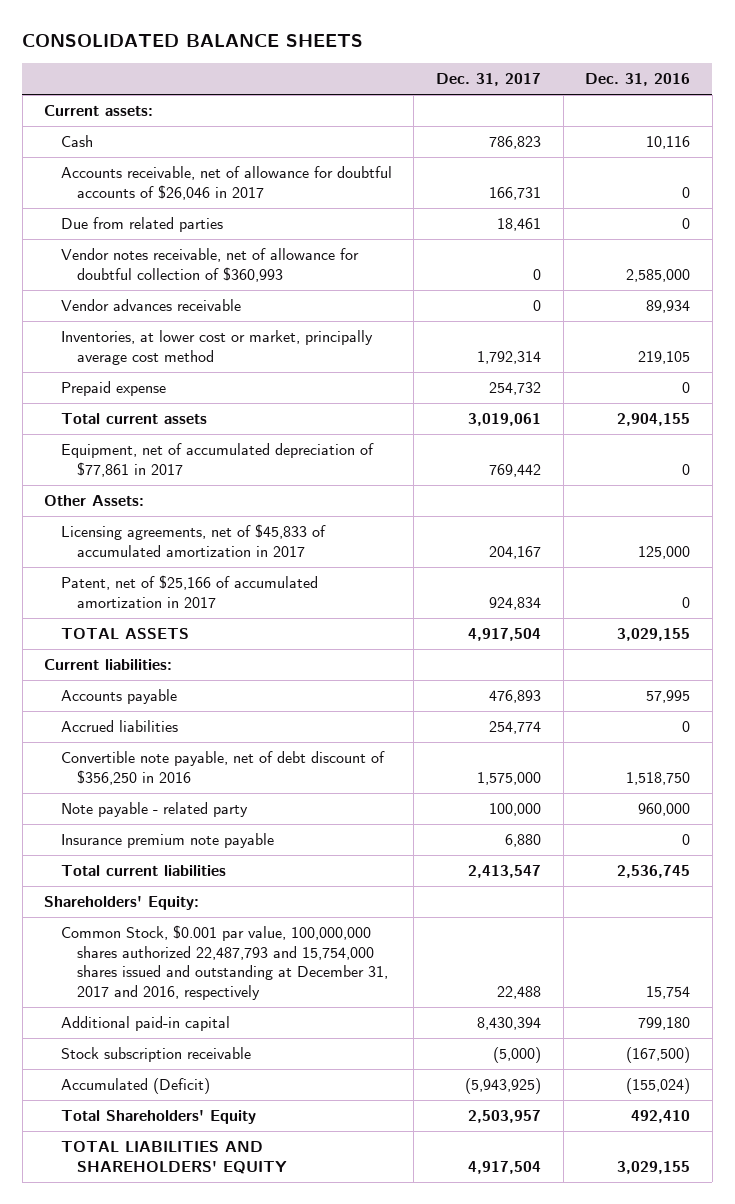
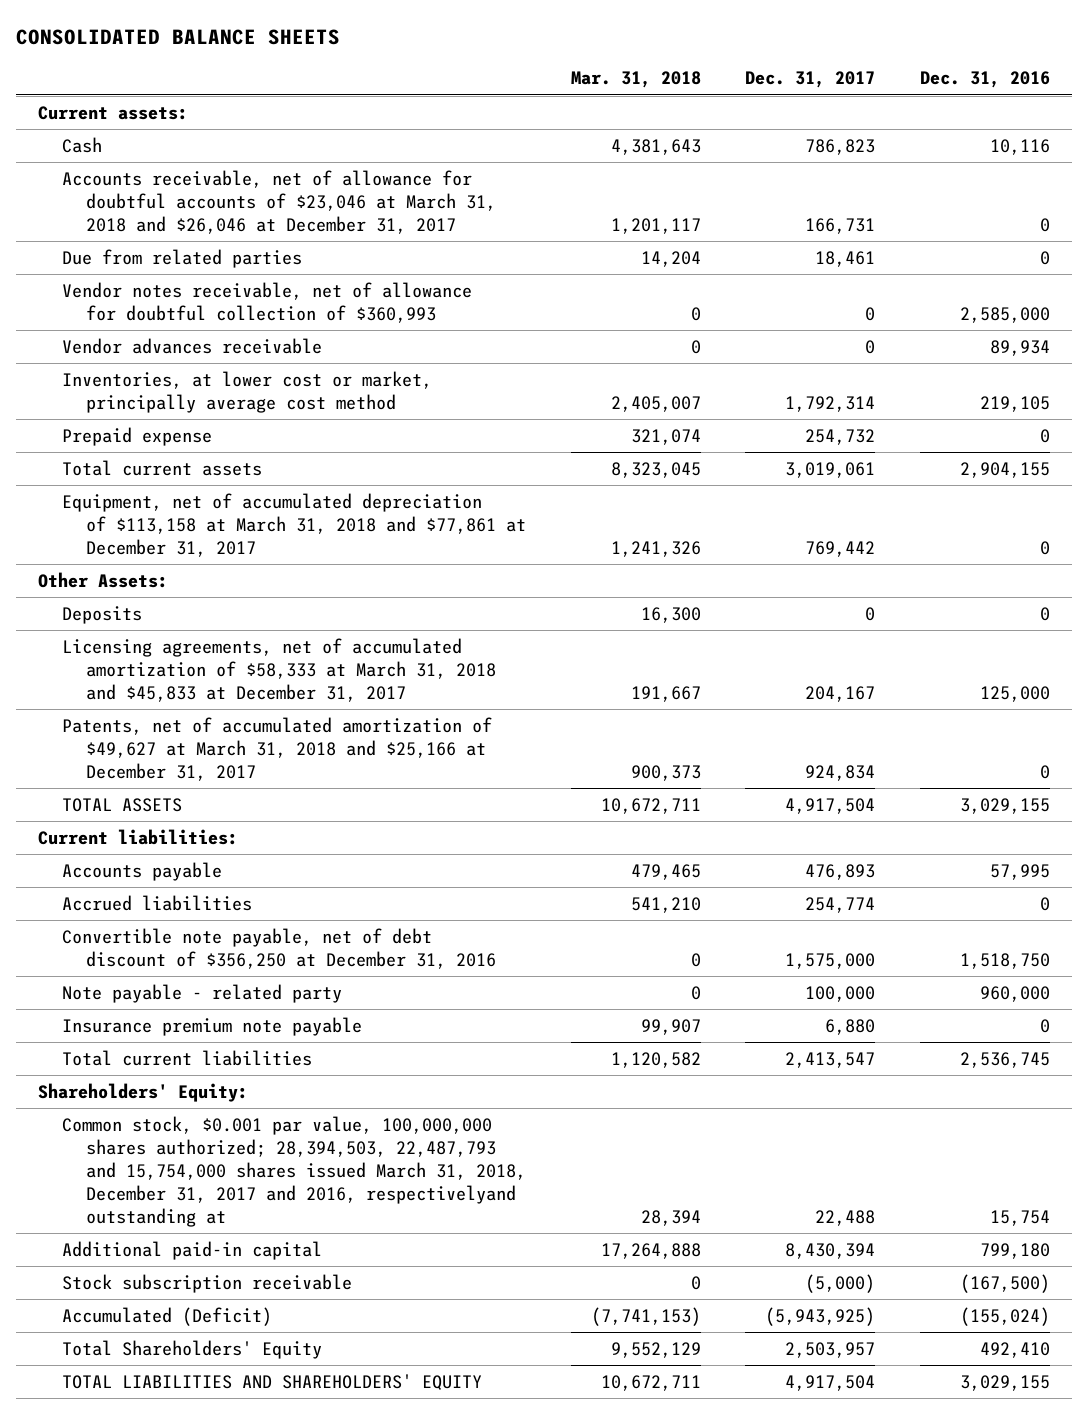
none -> [570,71,701,89] Mar. 31, 2018
[60,166,392,200] Accounts receivable, net of allowance for doubtful accounts of $26,046 in 2017 -> [62,169,497,234] Accounts receivable, net of allowance for doubtful accounts of $23,046 at March 31, 2018 and $26,046 at December 31, 2017
[60,443,374,477] Equipment, net of accumulated depreciation of $77,861 in 2017 -> [62,492,527,557] Equipment, net of accumulated depreciation of $113,158 at March 31, 2018 and $77,861 at December 31, 2017
none -> [62,605,143,624] Deposits
[60,524,326,557] Licensing agreements, net of $45,833 of accumulated amortization in 2017 -> [62,637,497,702] Licensing agreements, net of accumulated amortization of $58,333 at March 31, 2018 and $45,833 at December 31, 2017
[60,575,318,608] Patent, net of $25,166 of accumulated amortization in 2017 -> [62,716,493,781] Patents, net of accumulated amortization of $49,627 at March 31, 2018 and $25,166 at December 31, 2017
[60,751,385,785] Convertible note payable, net of debt discount of $356,250 in 2016 -> [62,927,497,969] Convertible note payable, net of debt discount of $356,250 at December 31, 2016
[60,925,389,1001] Common Stock, $0.001 par value, 100,000,000 shares authorized 22,487,793 and 15,754,000 shares issued and outstanding at December 31, 2017 and 2016, respectively -> [62,1115,527,1227] Common stock, $0.001 par value, 100,000,000 shares authorized; 28,394,503, 22,487,793 and 15,754,000 shares issued March 31, 2018, December 31, 2017 and 2016, respectivelyand outstanding at

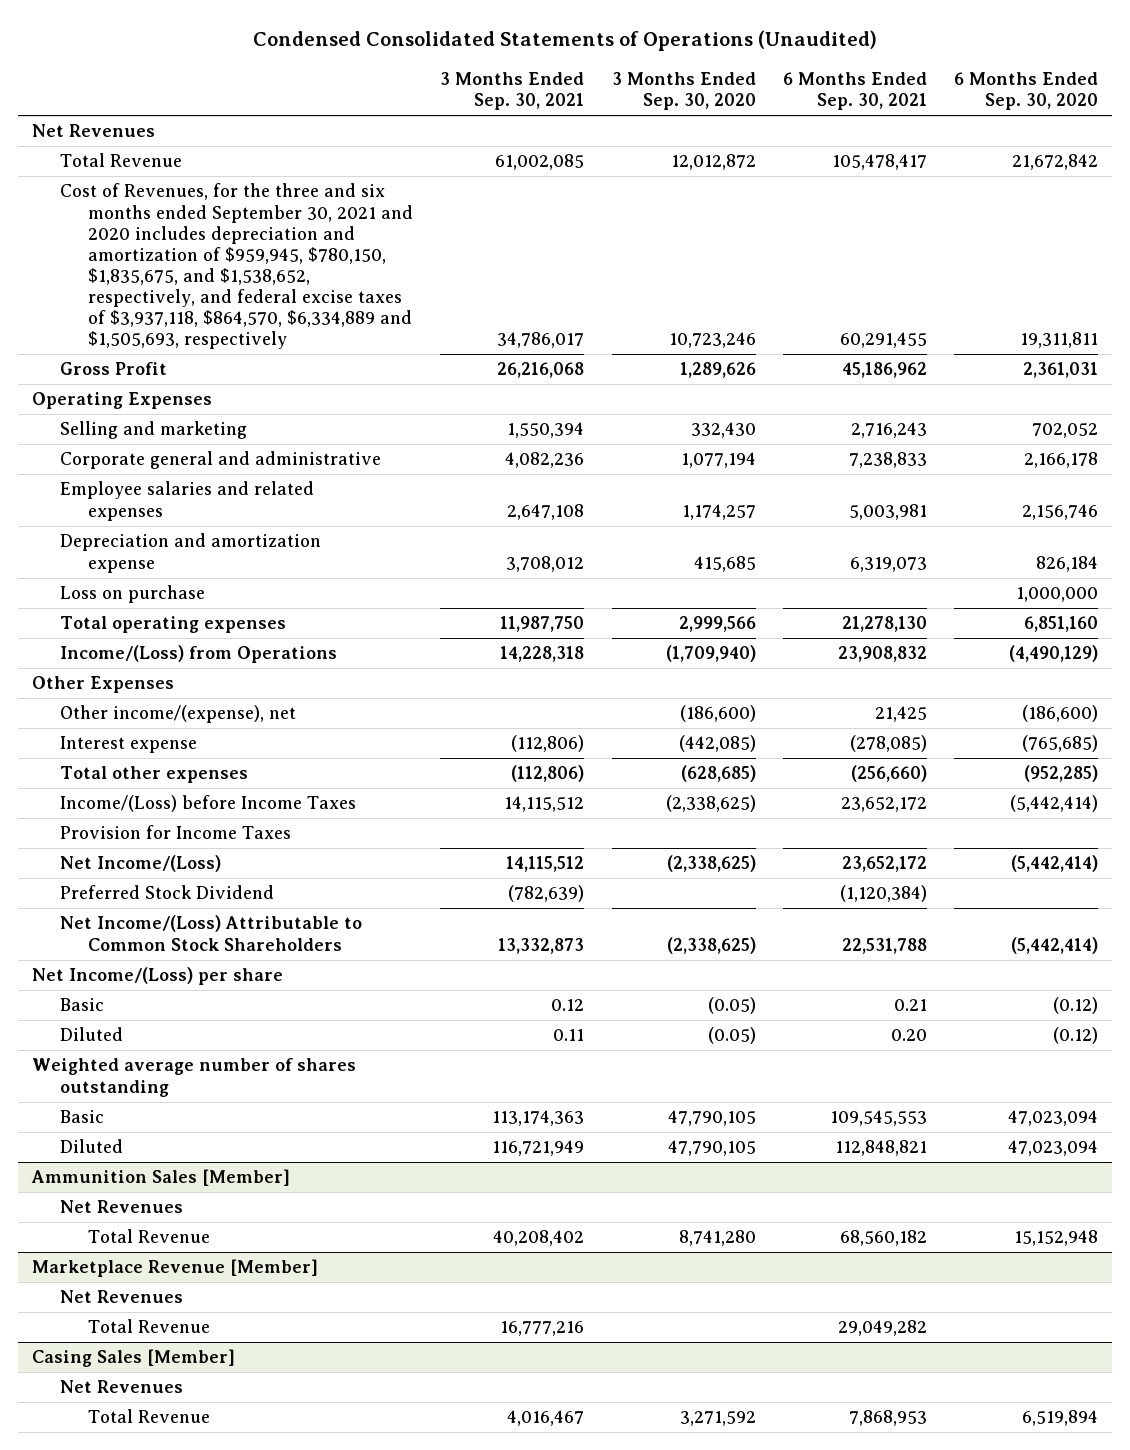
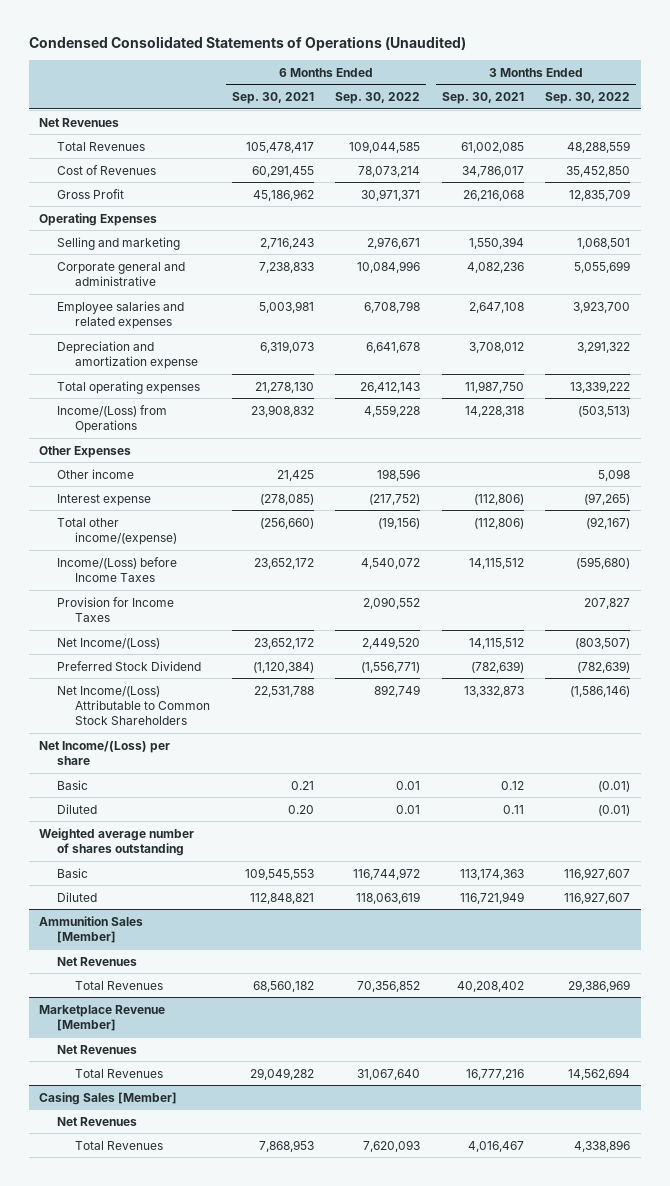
[611,71,756,111] 3 Months Ended Sep. 30, 2020 -> none
[954,71,1099,111] 6 Months Ended Sep. 30, 2020 -> none
none -> [335,91,421,104] Sep. 30, 2022
none -> [545,91,631,104] Sep. 30, 2022
[59,153,182,168] Total Revenue -> [57,141,146,151] Total Revenues
[59,183,413,350] Cost of Revenues, for the three and six months ended September 30, 2021 and 2020 includes depreciation and amortization of $959,945, $780,150, $1,835,675, and $1,538,652, respectively, and federal excise taxes of $3,937,118, $864,570, $6,334,889 and $1,505,693, respectively -> [57,164,157,175] Cost of Revenues
[59,585,205,604] Loss on purchase -> none
[59,705,296,724] Other income/(expense), net -> [57,468,135,479] Other income
[59,766,248,784] Total other expenses -> [57,517,178,545] Total other income/(expense)
[87,1229,210,1244] Total Revenue -> [75,980,164,990] Total Revenues
[87,1319,210,1334] Total Revenue -> [75,1068,164,1078] Total Revenues
[87,1409,210,1424] Total Revenue -> [75,1140,164,1150] Total Revenues

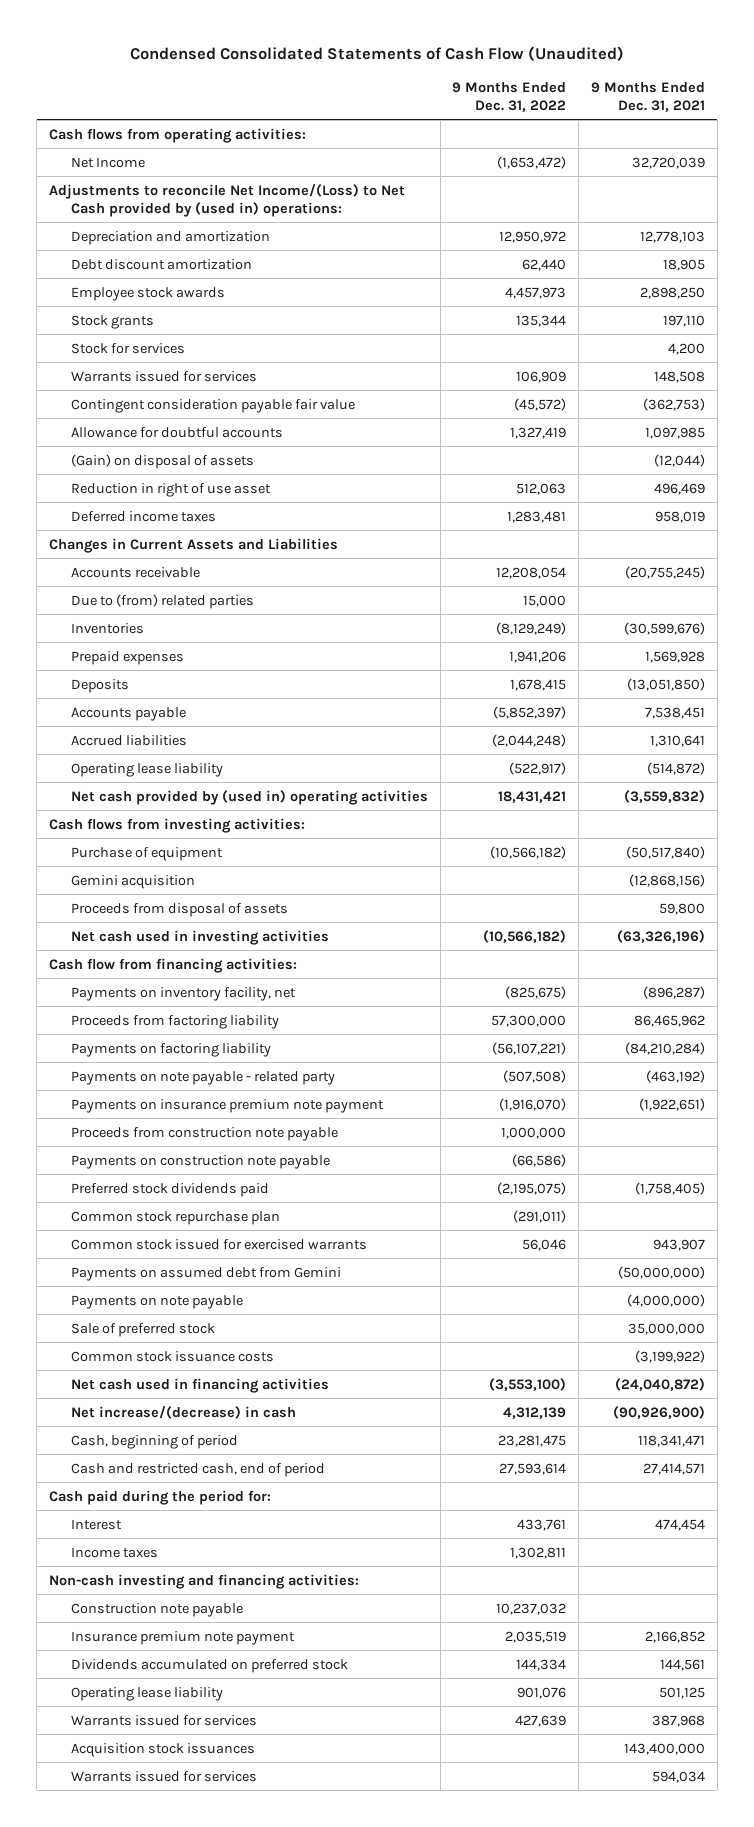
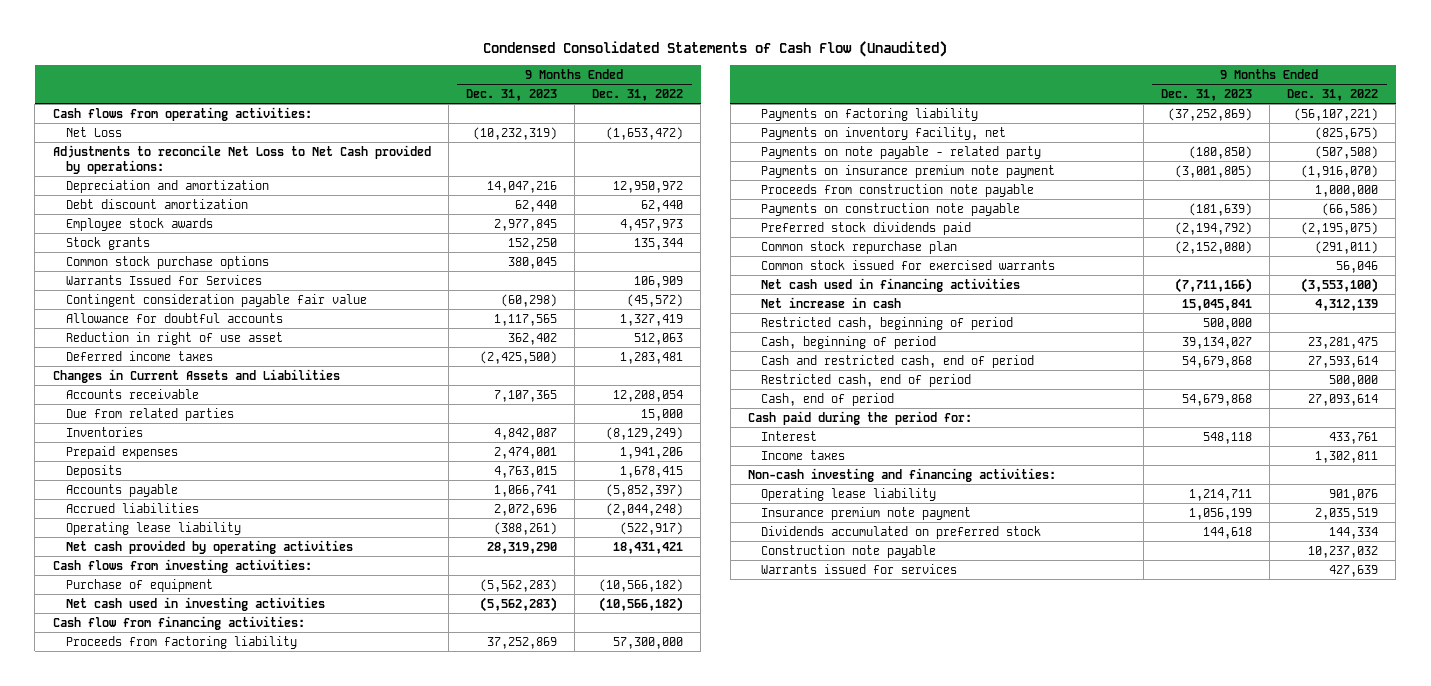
[591,81,706,112] 9 Months Ended Dec. 31, 2021 -> none
none -> [465,88,557,101] Dec. 31, 2023
[70,156,145,168] Net Income -> [66,126,123,137] Net Loss
[48,183,405,217] Adjustments to reconcile Net Income/(Loss) to Net Cash provided by (used in) operations: -> [52,144,431,174] Adjustments to reconcile Net Loss to Net Cash provided by operations:
[70,342,185,354] Stock for services -> none
none -> [66,255,270,269] Common stock purchase options
[70,370,257,382] Warrants issued for services -> [66,274,263,285] Warrants Issued for Services
[70,453,254,469] (Gain) on disposal of assets -> none
[70,593,254,609] Due to (from) related parties -> [66,407,235,421] Due from related parties
[70,789,428,805] Net cash provided by (used in) operating activities -> [66,539,354,554] Net cash provided by operating activities
[70,874,195,889] Gemini acquisition -> none
[70,902,288,917] Proceeds from disposal of assets -> none
[70,986,296,1001] Payments on inventory facility, net -> [761,126,1007,140] Payments on inventory facility, net
[70,1266,341,1281] Payments on assumed debt from Gemini -> none
[70,1294,243,1309] Payments on note payable -> none
[70,1322,215,1337] Sale of preferred stock -> none
[70,1350,274,1362] Common stock issuance costs -> none
[70,1405,296,1419] Net increase/(decrease) in cash -> [761,296,902,308] Net increase in cash
none -> [761,316,1014,330] Restricted cash, beginning of period
none -> [761,373,972,387] Restricted cash, end of period
none -> [761,392,895,406] Cash, end of period
[70,1686,223,1701] Operating lease liability -> [761,487,937,501] Operating lease liability
[70,1602,243,1617] Construction note payable -> [761,544,937,558] Construction note payable
[70,1742,255,1757] Acquisition stock issuances -> none
[70,1770,257,1782] Warrants issued for services -> none

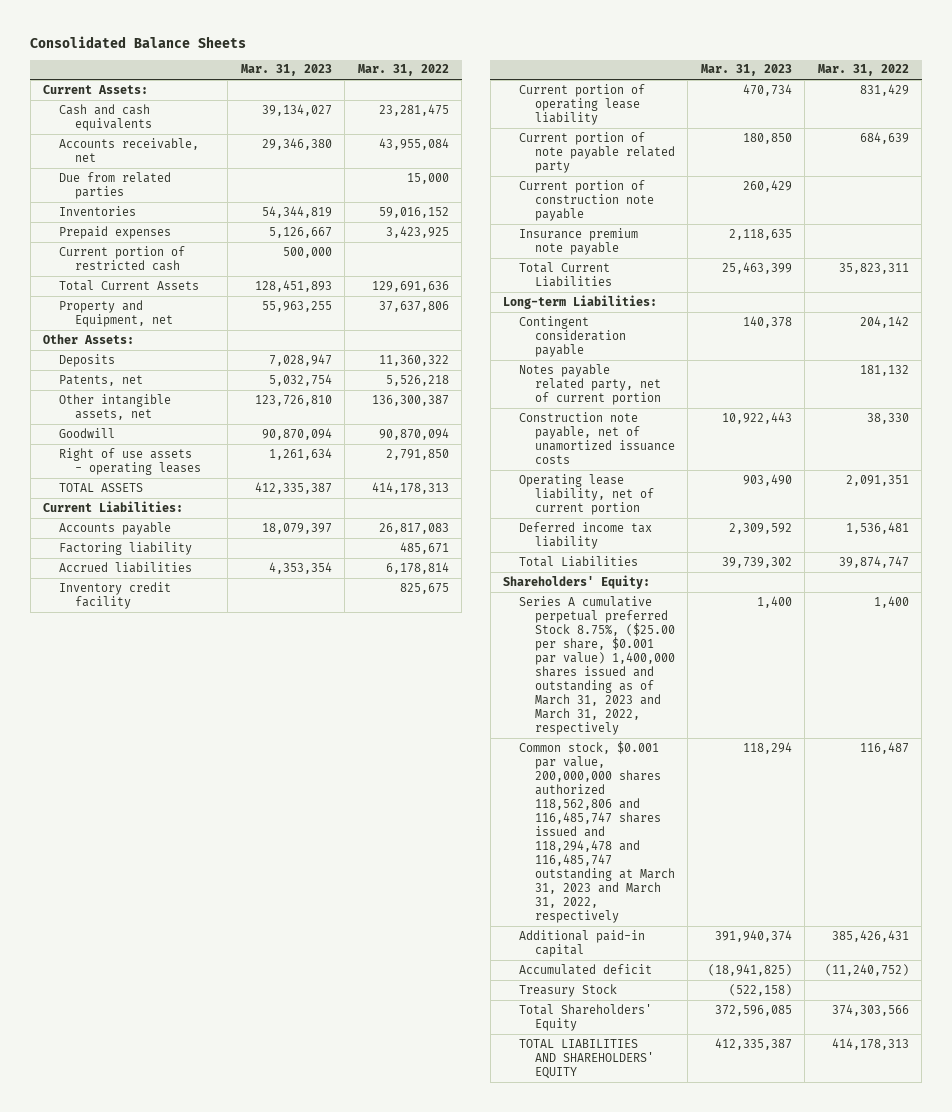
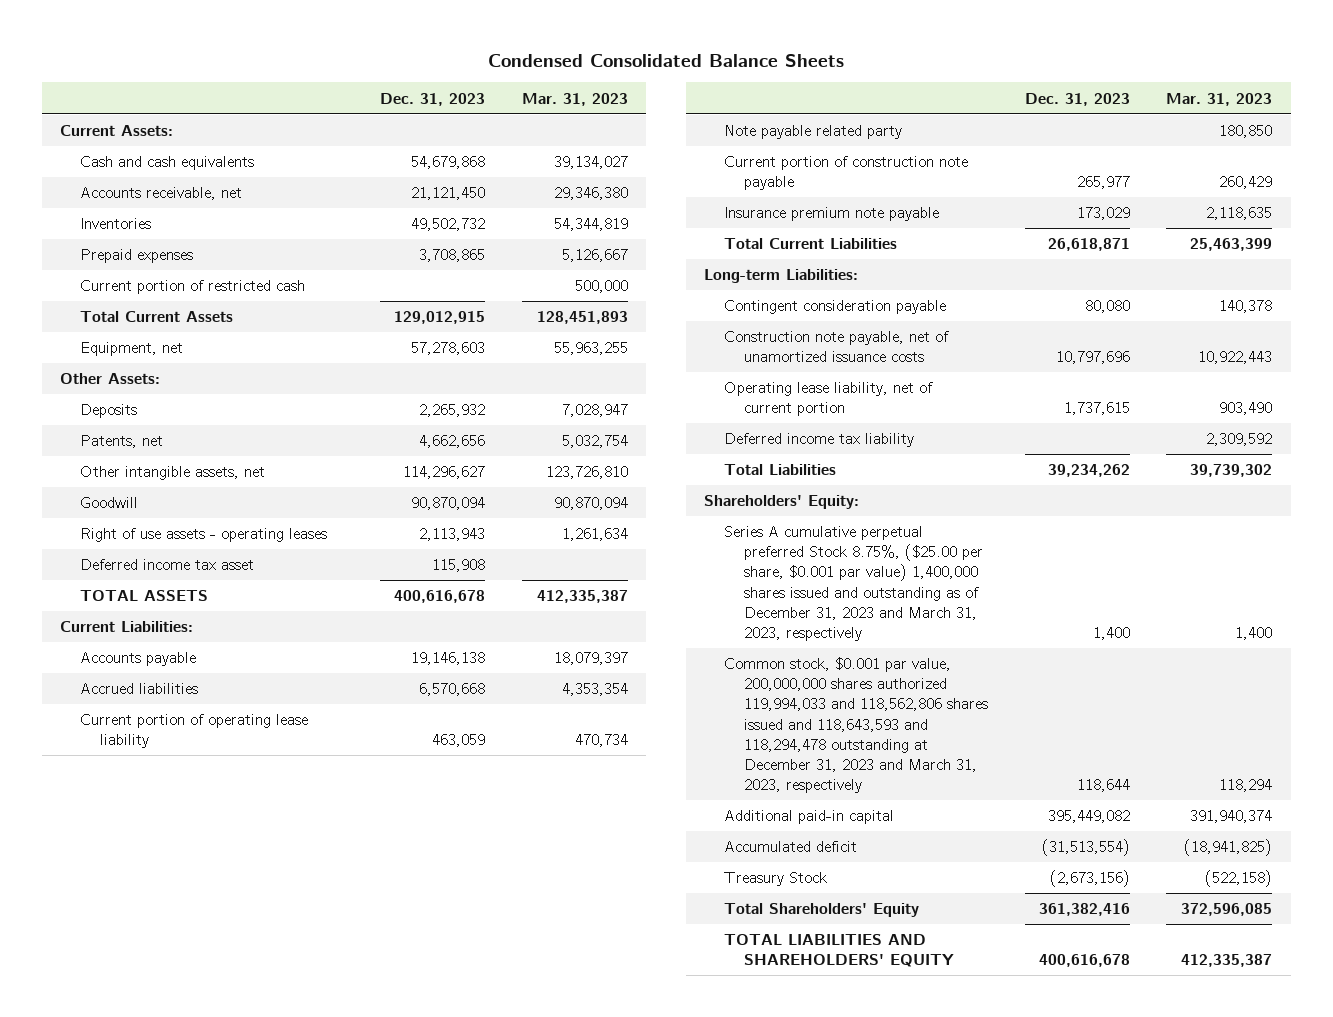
[30,36,247,49] Consolidated Balance Sheets -> [488,53,845,67] Condensed Consolidated Balance Sheets
[357,64,449,77] Mar. 31, 2022 -> none
none -> [380,92,486,106] Dec. 31, 2023
[59,171,172,200] Due from related parties -> none
[59,299,173,328] Property and Equipment, net -> [79,342,183,357] Equipment, net
none -> [79,559,254,571] Deferred income tax asset
[59,541,193,555] Factoring liability -> none
[59,581,172,610] Inventory credit facility -> none
[519,131,675,174] Current portion of note payable related party -> [724,125,903,140] Note payable related party
[519,363,661,406] Notes payable related party, net of current portion -> none
[519,595,675,736] Series A cumulative perpetual preferred Stock 8.75%, ($25.00 per share, $0.001 par value) 1,400,000 shares issued and outstanding as of March 31, 2023 and March 31, 2022, respectively -> [724,526,984,642] Series A cumulative perpetual preferred Stock 8.75%, ($25.00 per share, $0.001 par value) 1,400,000 shares issued and outstanding as of December 31, 2023 and March 31, 2023, respectively
[519,740,675,924] Common stock, $0.001 par value, 200,000,000 shares authorized 118,562,806 and 116,485,747 shares issued and 118,294,478 and 116,485,747 outstanding at March 31, 2023 and March 31, 2022, respectively -> [724,657,989,794] Common stock, $0.001 par value, 200,000,000 shares authorized 119,994,033 and 118,562,806 shares issued and 118,643,593 and 118,294,478 outstanding at December 31, 2023 and March 31, 2023, respectively

